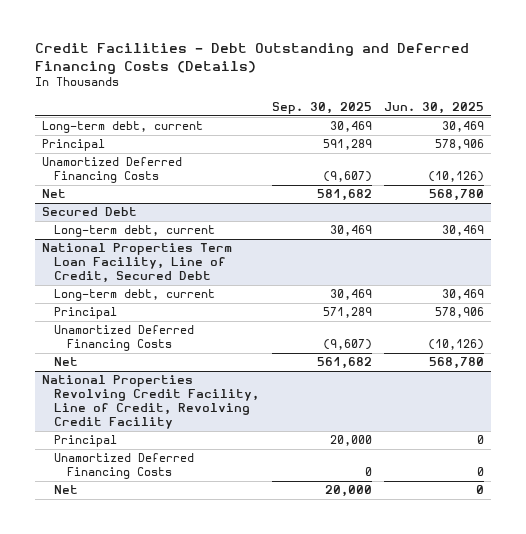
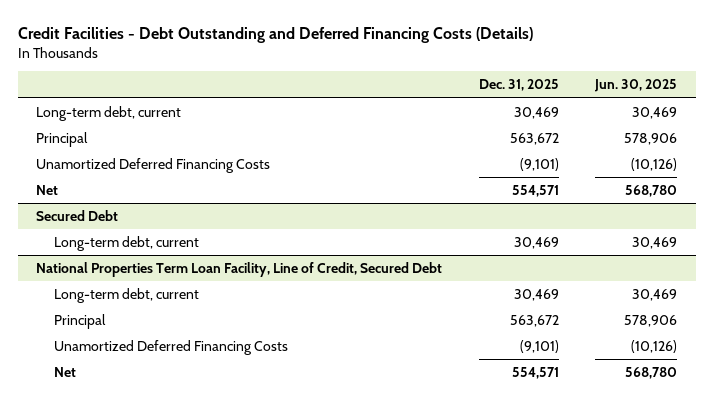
[271,102,372,115] Sep. 30, 2025 -> none
none -> [478,79,559,92] Dec. 31, 2025
[41,375,260,430] National Properties Revolving Credit Facility, Line of Credit, Revolving Credit Facility -> none
[54,435,118,448] Principal -> none
[54,453,195,480] Unamortized Deferred Financing Costs -> none
[54,485,79,495] Net -> none

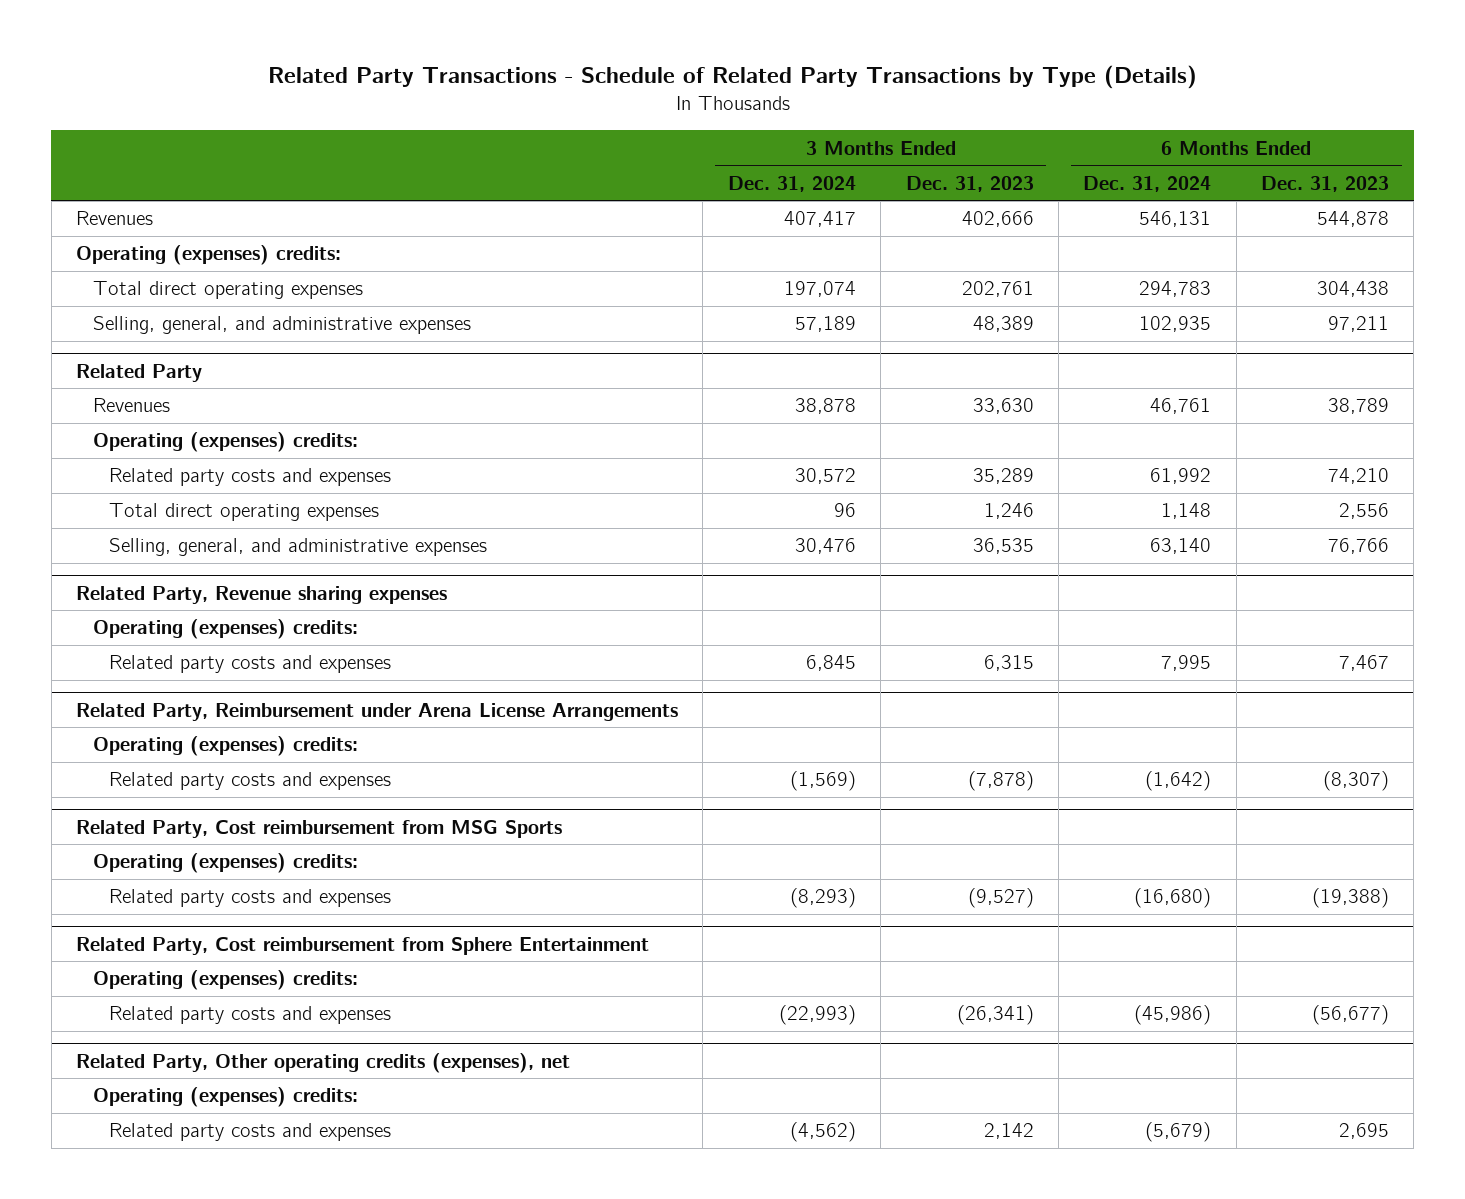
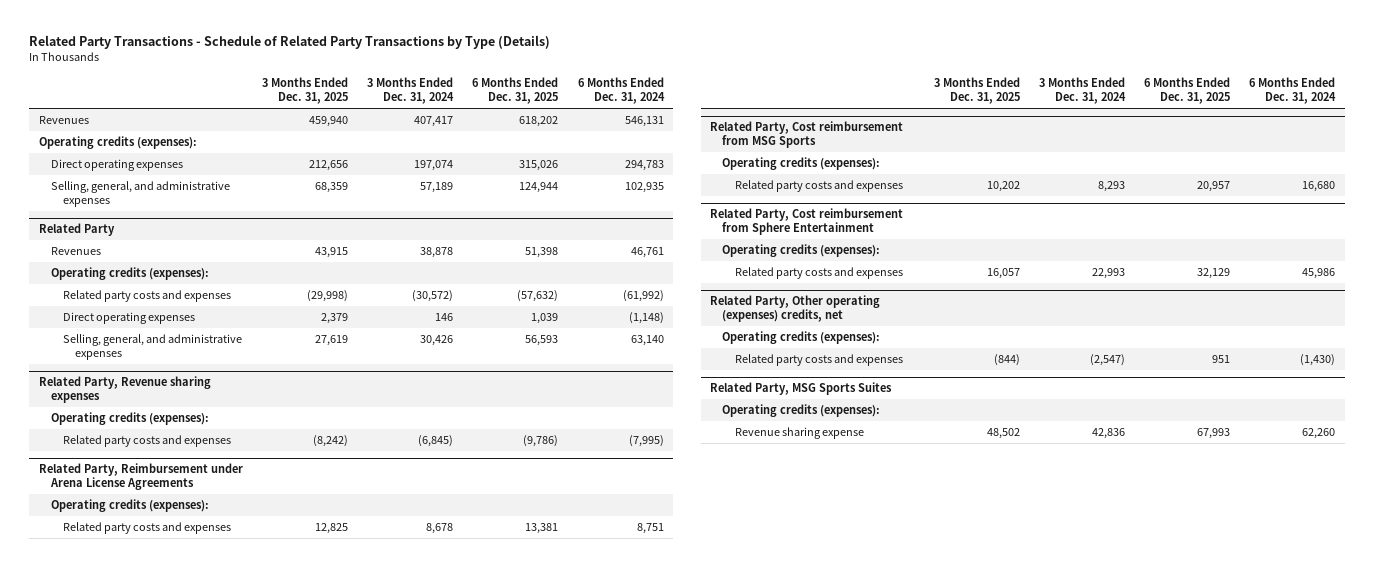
[905,175,1034,192] Dec. 31, 2023 -> none
[1261,175,1390,192] Dec. 31, 2023 -> none
none -> [262,77,349,105] 3 Months Ended Dec. 31, 2025
none -> [472,77,559,105] 6 Months Ended Dec. 31, 2025
[76,245,342,266] Operating (expenses) credits: -> [38,135,197,149] Operating credits (expenses):
[92,281,363,300] Total direct operating expenses -> [50,158,183,171] Direct operating expenses
[92,432,358,453] Operating (expenses) credits: -> [50,266,209,280] Operating credits (expenses):
[794,468,856,485] 30,572 -> [412,289,454,302] (30,572)
[1150,468,1212,485] 61,992 -> [622,289,664,302] (61,992)
[109,503,380,522] Total direct operating expenses -> [63,311,196,324] Direct operating expenses
[833,503,856,518] 96 -> [435,312,454,321] 146
[1161,503,1212,520] 1,148 -> [628,311,664,324] (1,148)
[794,538,856,555] 30,476 -> [420,334,454,346] 30,426
[92,619,358,640] Operating (expenses) credits: -> [50,411,209,425] Operating credits (expenses):
[805,655,856,672] 6,845 -> [418,434,454,447] (6,845)
[1161,655,1212,672] 7,995 -> [628,434,664,447] (7,995)
[76,702,679,721] Related Party, Reimbursement under Arena License Arrangements -> [38,462,243,491] Related Party, Reimbursement under Arena License Agreements
[92,736,358,757] Operating (expenses) credits: -> [50,498,209,512] Operating credits (expenses):
[789,771,856,792] (1,569) -> [426,522,454,534] 8,678
[1145,771,1212,792] (1,642) -> [636,522,664,534] 8,751
[92,853,358,874] Operating (expenses) credits: -> [722,156,881,170] Operating credits (expenses):
[789,888,856,909] (8,293) -> [1097,180,1125,192] 8,293
[1134,888,1212,909] (16,680) -> [1302,180,1336,192] 16,680
[92,970,358,991] Operating (expenses) credits: -> [722,243,881,257] Operating credits (expenses):
[778,1005,856,1026] (22,993) -> [1091,267,1125,279] 22,993
[1134,1005,1212,1026] (45,986) -> [1302,267,1336,279] 45,986
[76,1052,571,1073] Related Party, Other operating credits (expenses), net -> [710,294,881,323] Related Party, Other operating (expenses) credits, net
[92,1087,358,1108] Operating (expenses) credits: -> [722,330,881,344] Operating credits (expenses):
[789,1122,856,1143] (4,562) -> [1089,353,1125,366] (2,547)
[1145,1122,1212,1143] (5,679) -> [1300,353,1336,366] (1,430)
none -> [710,381,893,395] Related Party, MSG Sports Suites
none -> [722,403,881,417] Operating credits (expenses):
none -> [734,426,864,439] Revenue sharing expense

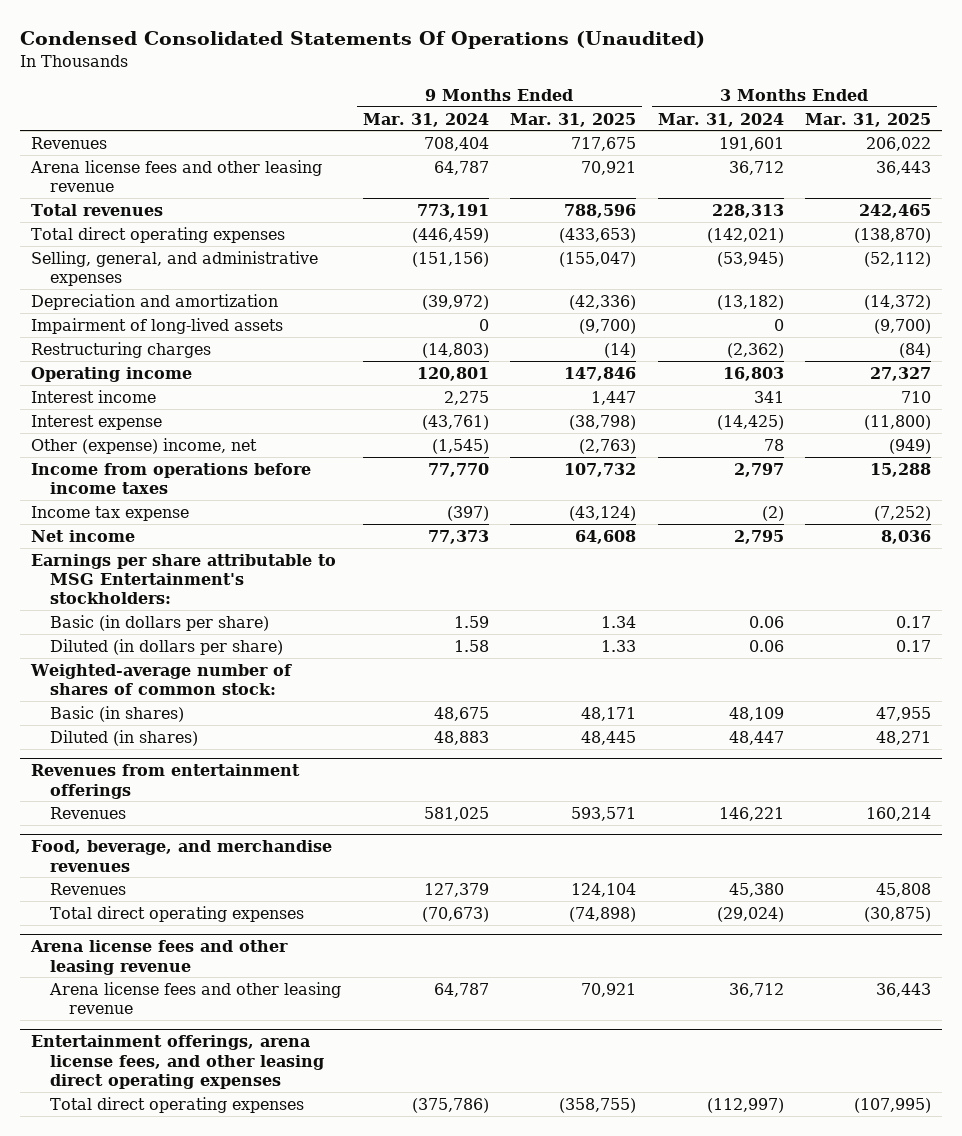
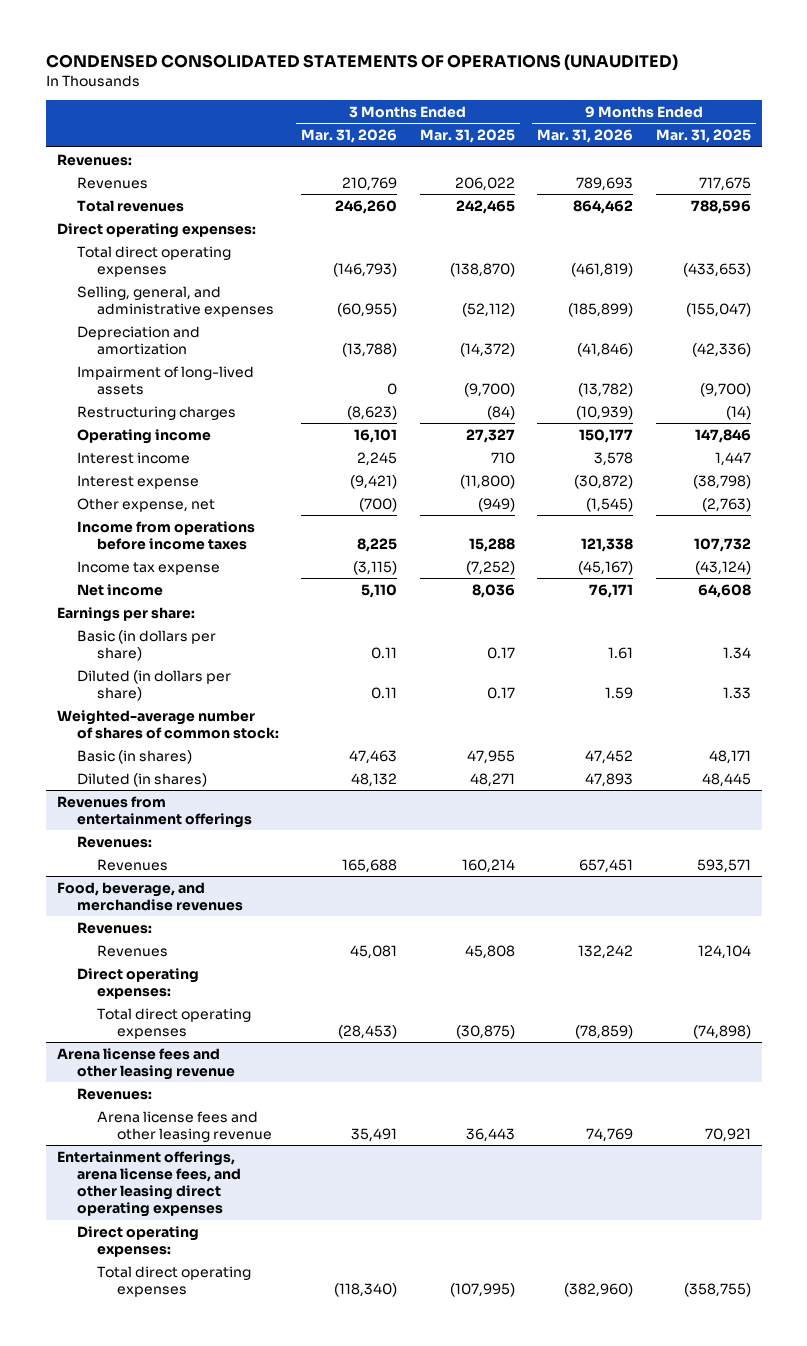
[20,31,706,50] Condensed Consolidated Statements Of Operations (Unaudited) -> [45,54,678,71] CONDENSED CONSOLIDATED STATEMENTS OF OPERATIONS (UNAUDITED)
[362,112,489,127] Mar. 31, 2024 -> none
[657,112,784,127] Mar. 31, 2024 -> none
none -> [301,129,398,144] Mar. 31, 2026
none -> [537,129,634,144] Mar. 31, 2026
none -> [56,153,132,166] Revenues:
[29,159,322,192] Arena license fees and other leasing revenue -> none
none -> [56,222,256,238] Direct operating expenses:
[30,437,257,454] Other (expense) income, net -> [77,497,216,512] Other expense, net
[30,553,336,605] Earnings per share attributable to MSG Entertainment's stockholders: -> [56,606,195,622] Earnings per share:
none -> [77,835,153,848] Revenues:
none -> [77,921,153,934] Revenues:
none -> [77,967,200,999] Direct operating expenses:
none -> [77,1087,153,1100] Revenues:
none -> [77,1225,200,1257] Direct operating expenses:

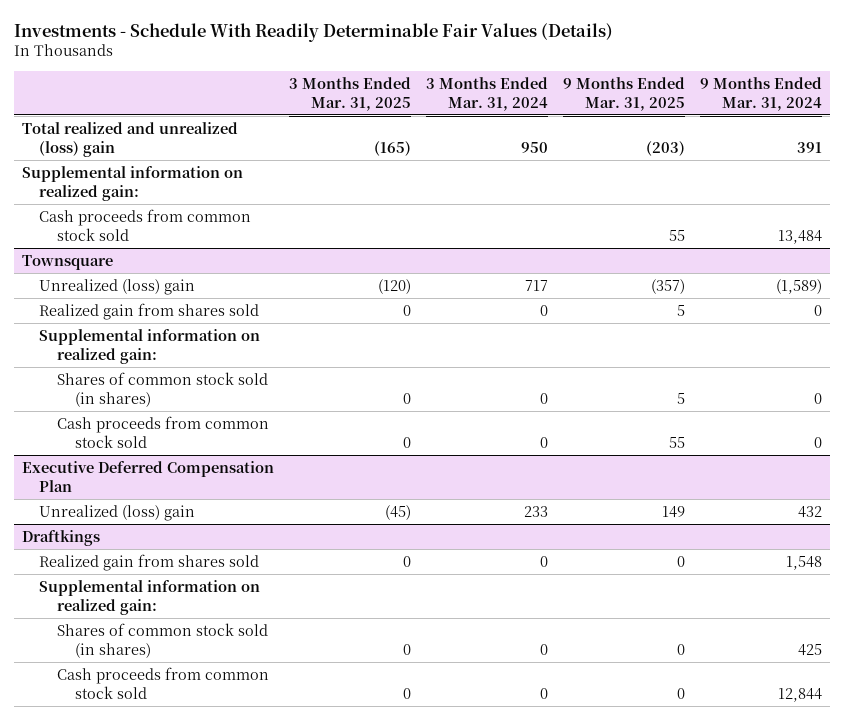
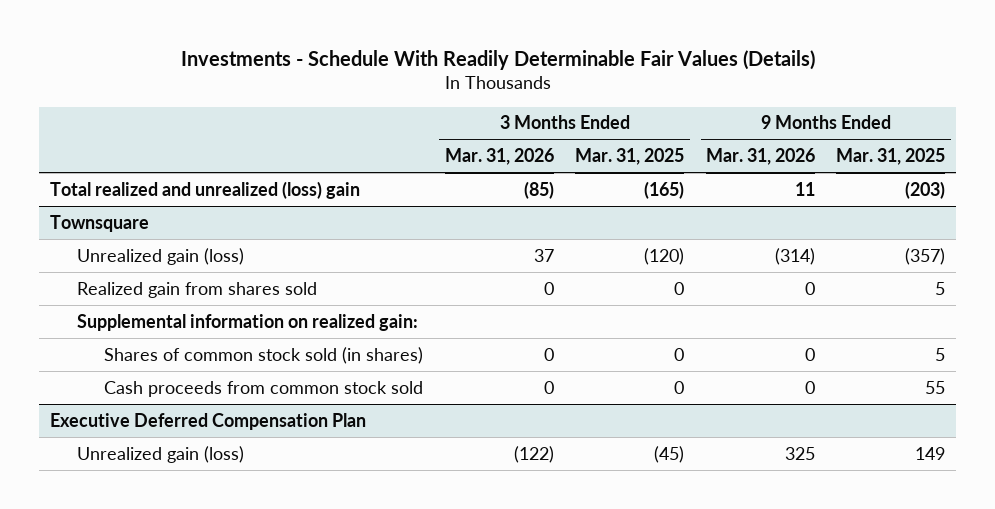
[426,76,549,111] 3 Months Ended Mar. 31, 2024 -> none
[700,76,823,111] 9 Months Ended Mar. 31, 2024 -> none
none -> [444,148,554,166] Mar. 31, 2026
none -> [705,148,815,166] Mar. 31, 2026
[21,165,243,201] Supplemental information on realized gain: -> none
[39,208,252,241] Cash proceeds from common stock sold -> none
[39,278,196,295] Unrealized (loss) gain -> [76,247,244,265] Unrealized gain (loss)
[21,529,100,546] Draftkings -> none
[39,553,260,571] Realized gain from shares sold -> none
[39,579,261,615] Supplemental information on realized gain: -> none
[57,622,269,658] Shares of common stock sold (in shares) -> none
[57,666,270,699] Cash proceeds from common stock sold -> none
[39,504,196,521] Unrealized (loss) gain -> [76,445,244,463] Unrealized gain (loss)

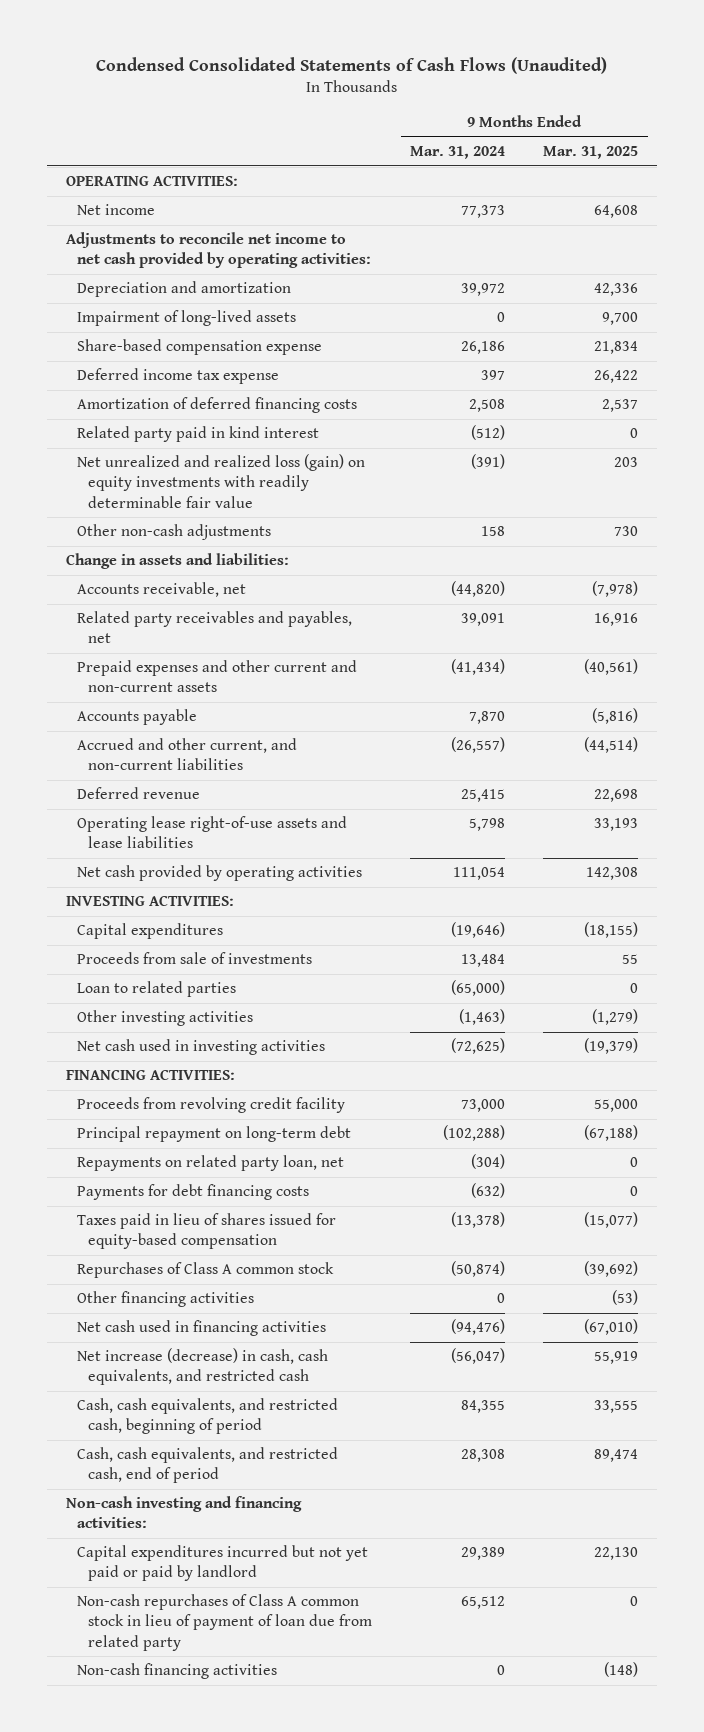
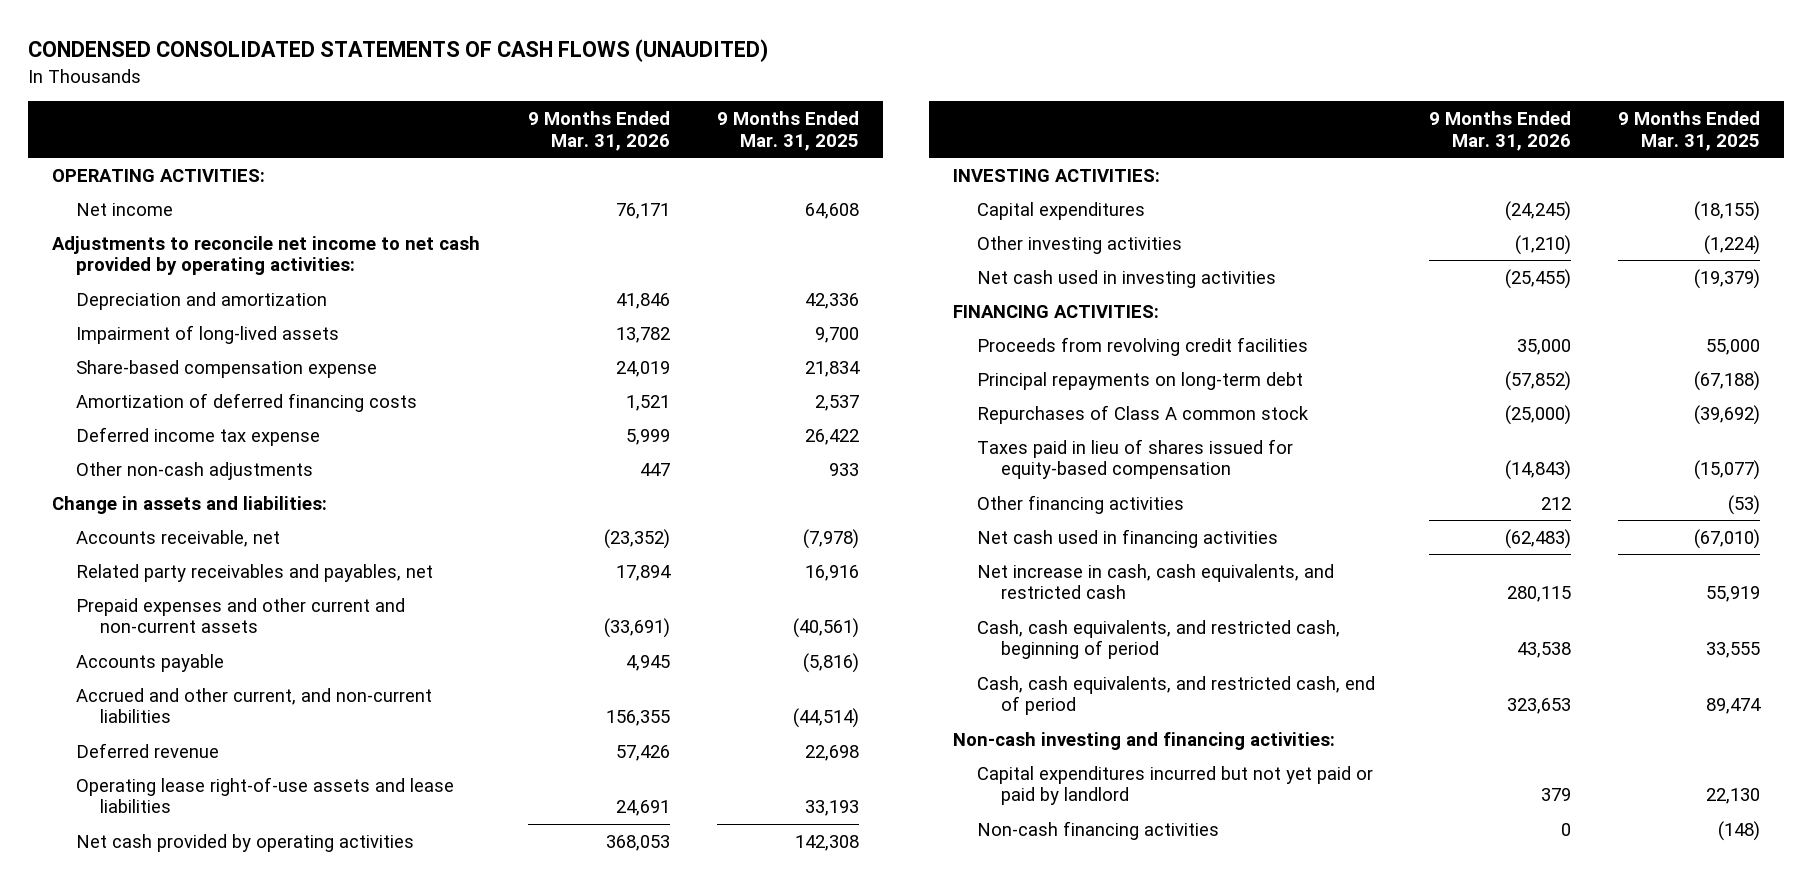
[96,57,608,75] Condensed Consolidated Statements of Cash Flows (Unaudited) -> [28,39,769,63] CONDENSED CONSOLIDATED STATEMENTS OF CASH FLOWS (UNAUDITED)
[410,146,506,160] Mar. 31, 2024 -> none
none -> [527,111,670,151] 9 Months Ended Mar. 31, 2026
[77,426,320,443] Related party paid in kind interest -> none
[77,454,366,508] Net unrealized and realized loss (gain) on equity investments with readily determinable fair value -> none
[77,368,280,385] Deferred income tax expense -> [76,426,321,446] Deferred income tax expense
[614,526,639,537] 730 -> [829,462,860,476] 933
[77,952,313,965] Proceeds from sale of investments -> none
[77,981,237,998] Loan to related parties -> none
[592,1009,639,1026] (1,279) -> [1704,234,1761,255] (1,224)
[77,1155,345,1172] Repayments on related party loan, net -> none
[77,1184,310,1201] Payments for debt financing costs -> none
[77,1097,346,1114] Proceeds from revolving credit facility -> [977,336,1309,356] Proceeds from revolving credit facilities
[77,1126,352,1143] Principal repayment on long-term debt -> [977,371,1304,390] Principal repayments on long-term debt
[77,1213,337,1250] Taxes paid in lieu of shares issued for equity-based compensation -> [977,438,1294,480] Taxes paid in lieu of shares issued for equity-based compensation
[77,1348,329,1386] Net increase (decrease) in cash, cash equivalents, and restricted cash -> [977,563,1335,600] Net increase in cash, cash equivalents, and restricted cash
[77,1594,373,1651] Non-cash repurchases of Class A common stock in lieu of payment of loan due from related party -> none

